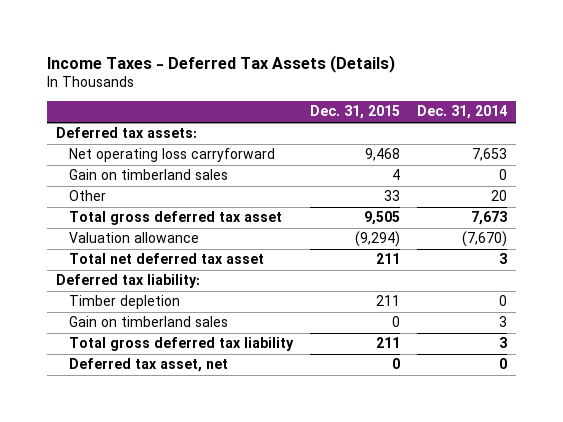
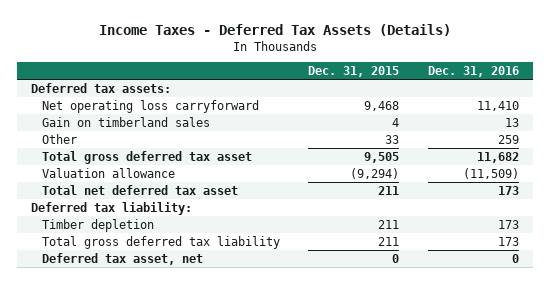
[416,105,507,120] Dec. 31, 2014 -> none
none -> [427,66,519,78] Dec. 31, 2016
[68,316,228,328] Gain on timberland sales -> none

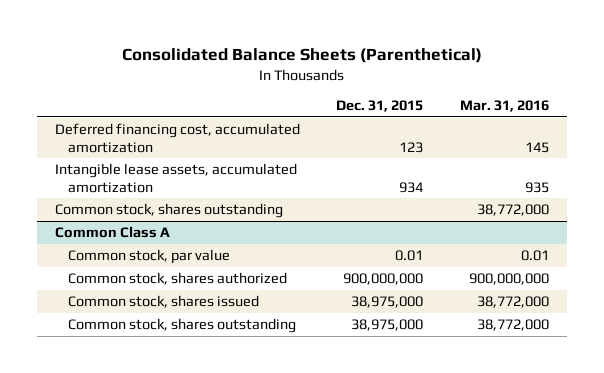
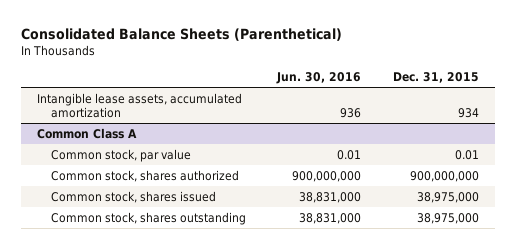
[459,100,549,113] Mar. 31, 2016 -> none
none -> [276,71,362,84] Jun. 30, 2016
[55,123,301,153] Deferred financing cost, accumulated amortization -> none
[55,203,284,219] Common stock, shares outstanding -> none

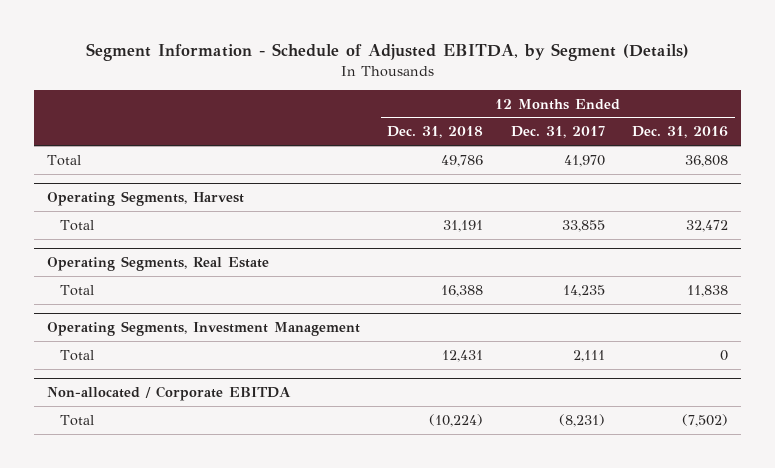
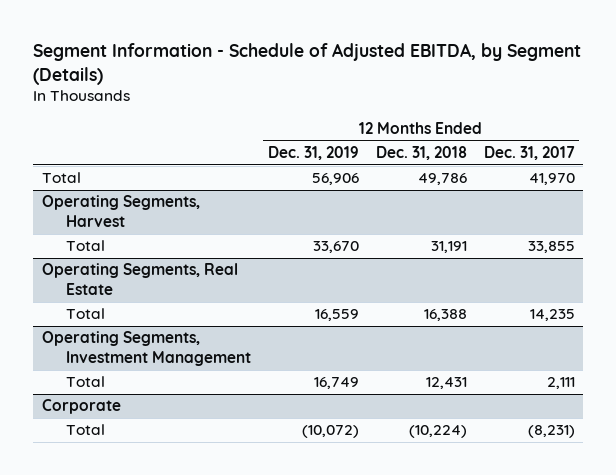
[631,126,728,139] Dec. 31, 2016 -> none
none -> [267,146,359,161] Dec. 31, 2019
[47,385,292,401] Non-allocated / Corporate EBITDA -> [41,399,121,415] Corporate

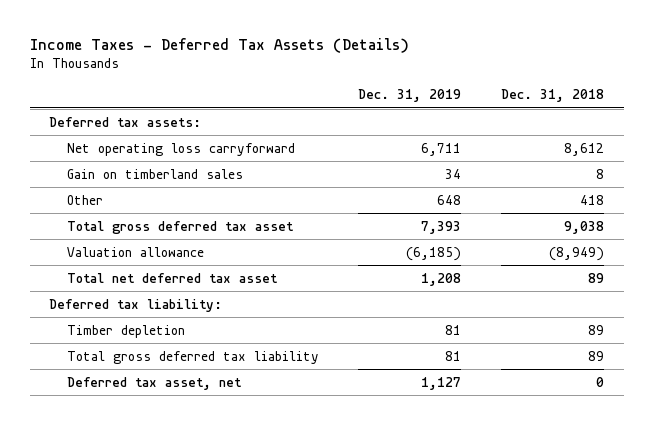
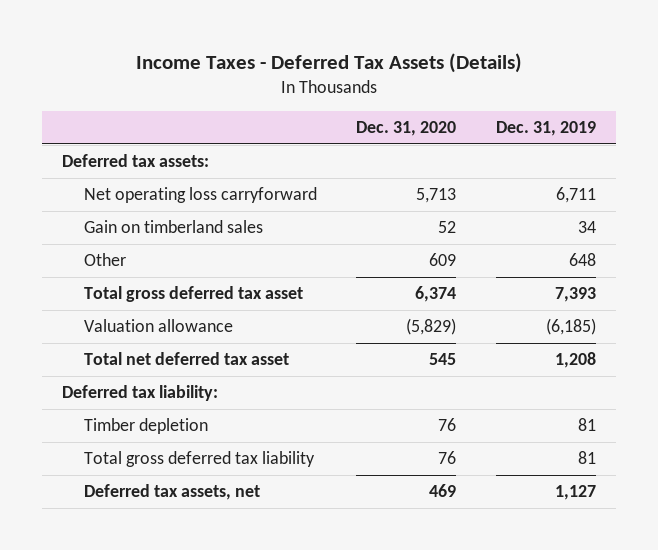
[501,89,605,103] Dec. 31, 2018 -> none
none -> [356,121,457,137] Dec. 31, 2020
[66,376,242,390] Deferred tax asset, net -> [83,484,260,501] Deferred tax assets, net

